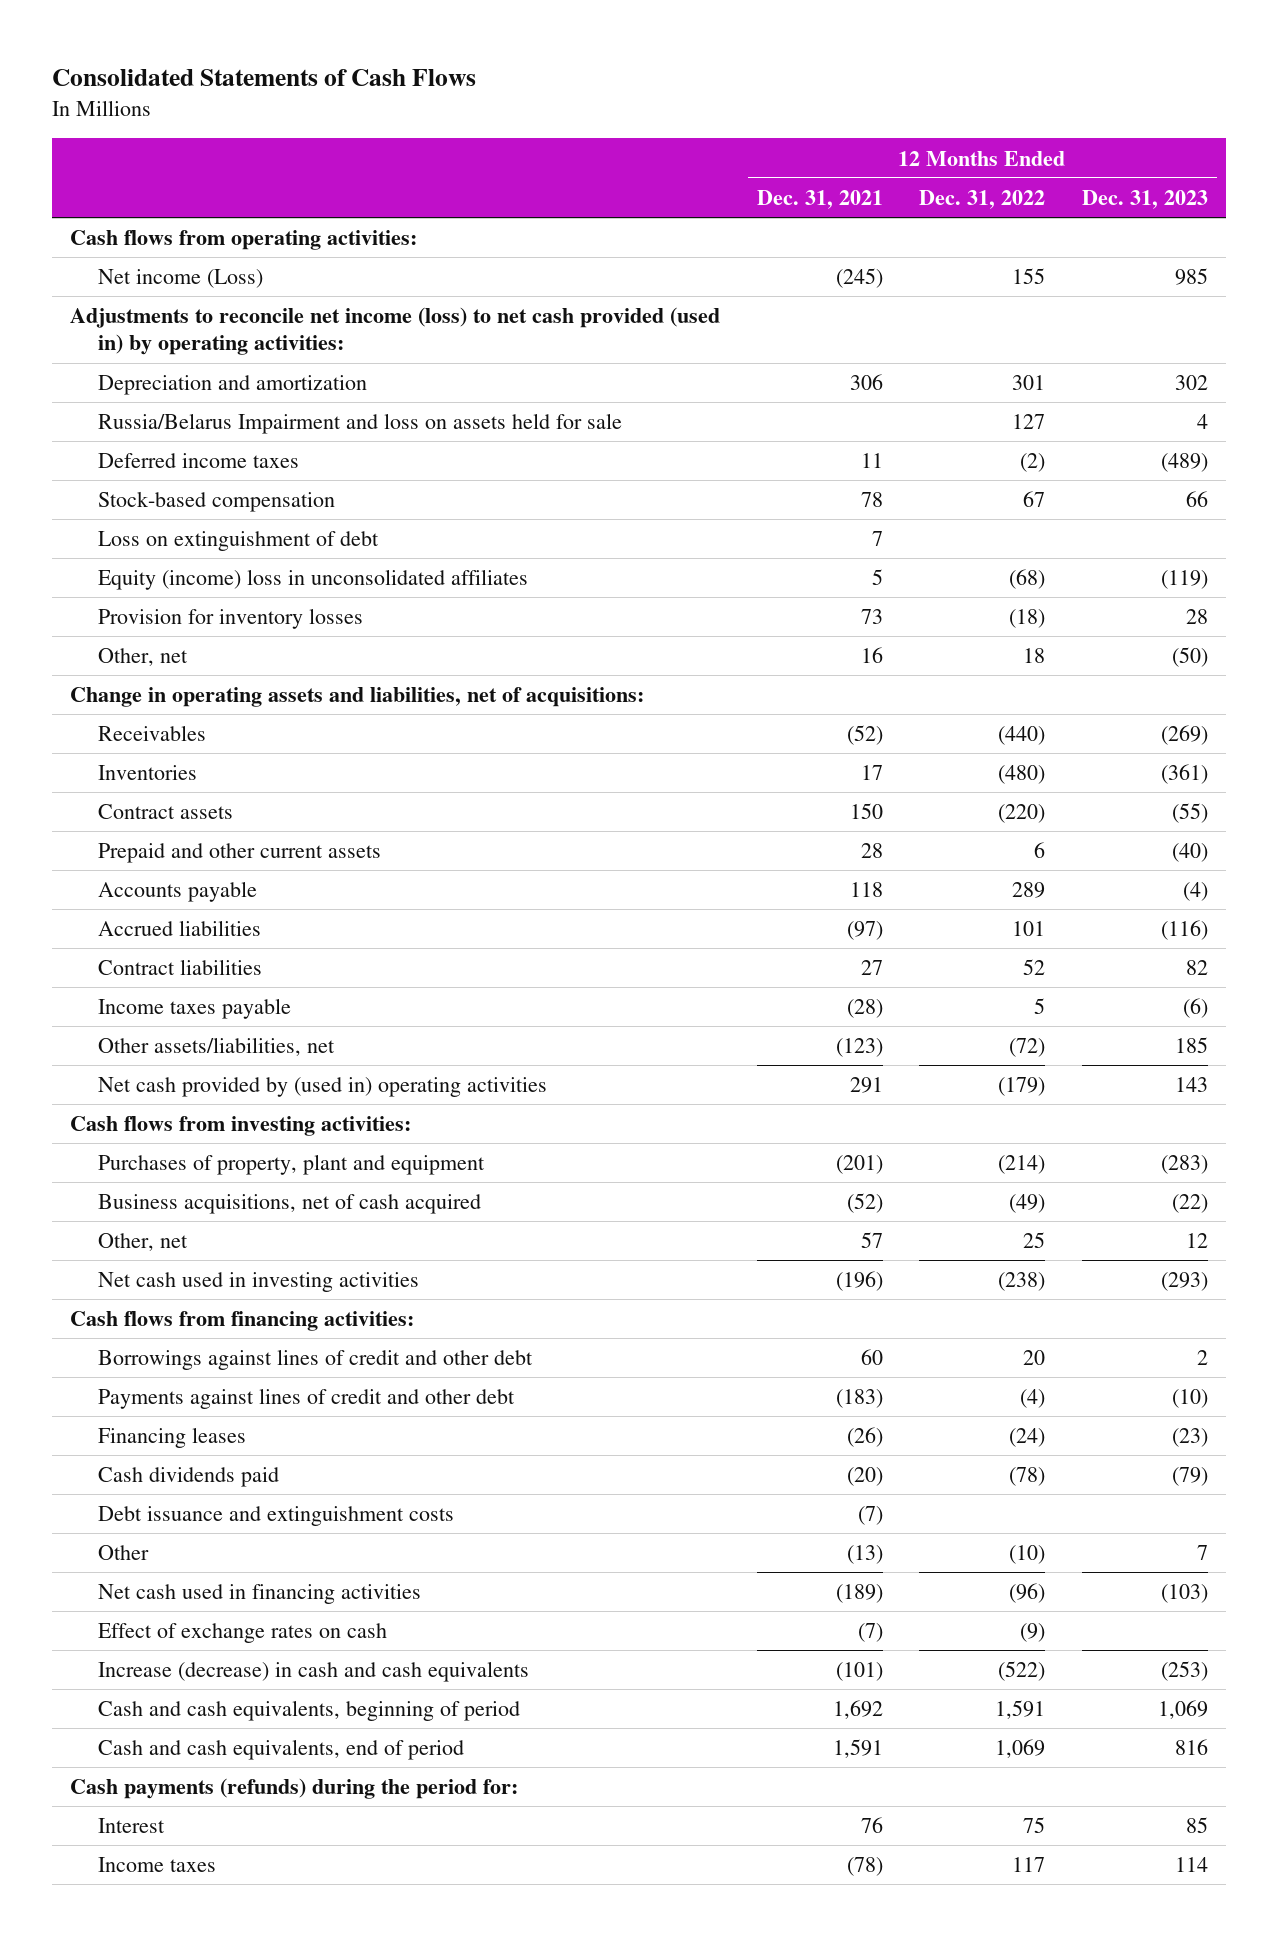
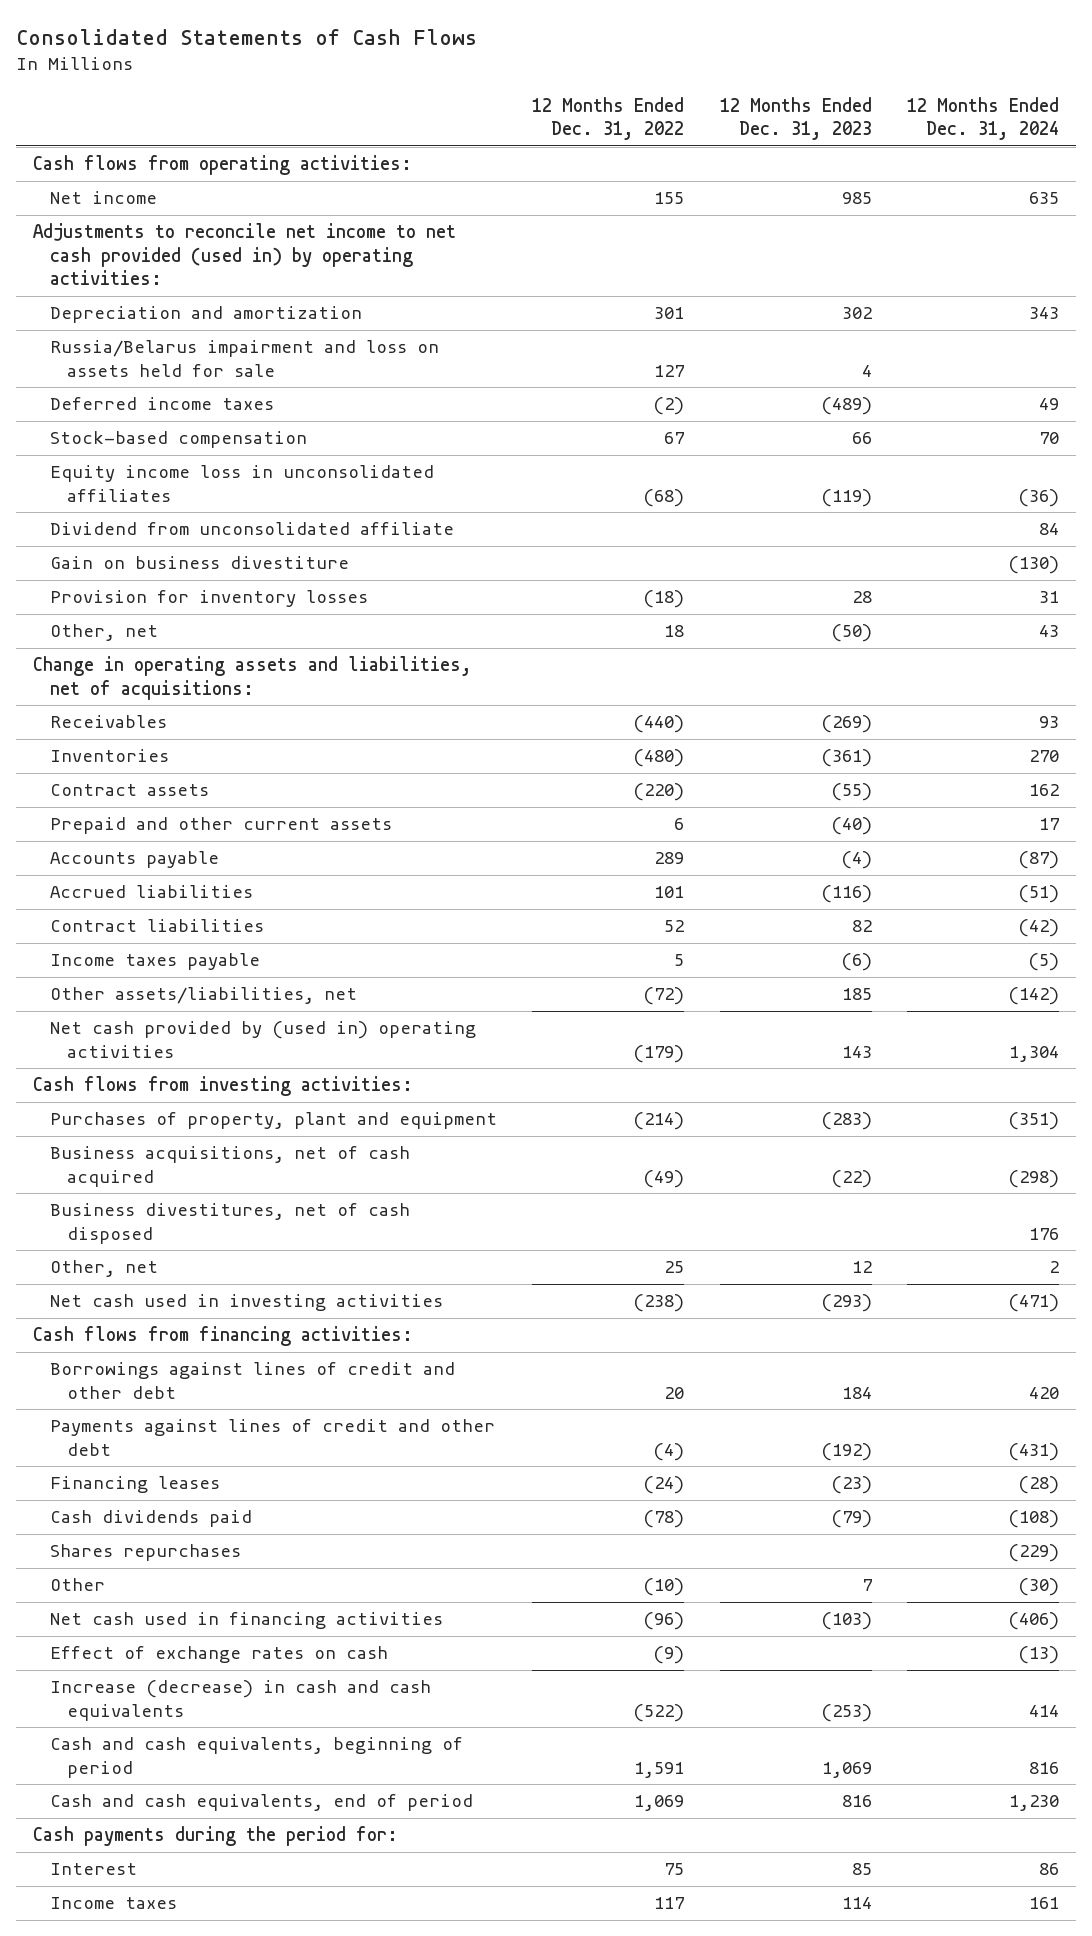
[756,190,883,210] Dec. 31, 2021 -> none
none -> [906,96,1059,140] 12 Months Ended Dec. 31, 2024
[98,269,264,289] Net income (Loss) -> [50,191,158,205] Net income
[70,307,721,356] Adjustments to reconcile net income (loss) to net cash provided (used in) by operating activities: -> [33,223,457,285] Adjustments to reconcile net income to net cash provided (used in) by operating activities:
[98,413,623,435] Russia/Belarus Impairment and loss on assets held for sale -> [50,340,440,377] Russia/Belarus impairment and loss on assets held for sale
[98,531,380,552] Loss on extinguishment of debt -> none
[98,569,529,591] Equity (income) loss in unconsolidated affiliates -> [50,465,435,502] Equity income loss in unconsolidated affiliates
none -> [50,522,455,536] Dividend from unconsolidated affiliate
none -> [50,556,350,570] Gain on business divestiture
none -> [50,1203,411,1244] Business divestitures, net of cash disposed
[1197,1350,1209,1366] 2 -> [841,1386,872,1399] 184
[1172,1389,1209,1409] (10) -> [820,1442,872,1461] (192)
[98,1506,455,1527] Debt issuance and extinguishment costs -> none
none -> [50,1544,242,1562] Shares repurchases
[70,1778,519,1800] Cash payments (refunds) during the period for: -> [33,1826,399,1847] Cash payments during the period for:

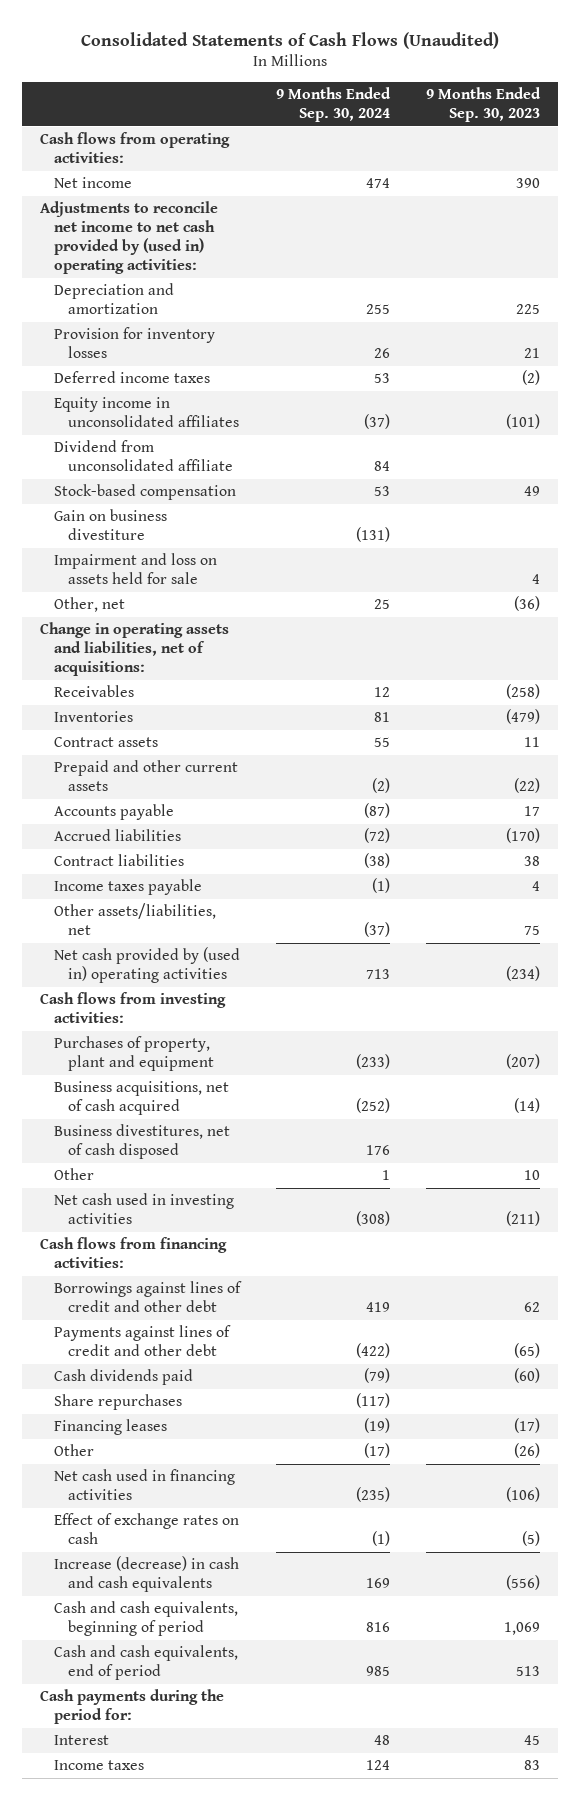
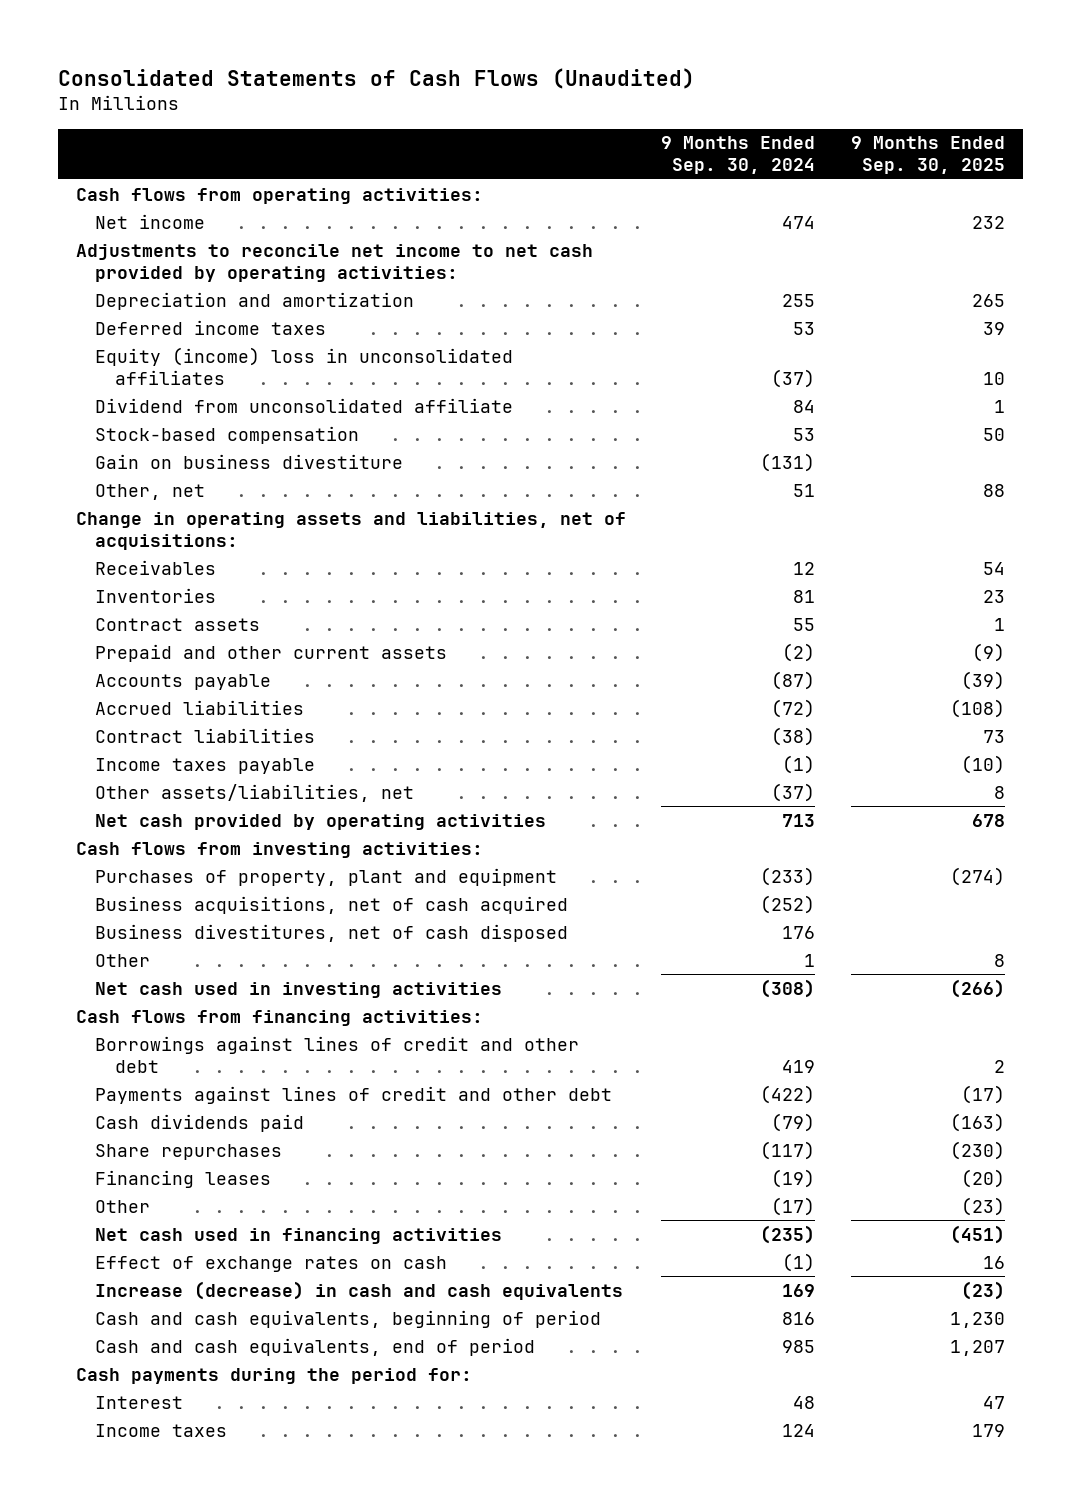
[425,87,541,123] 9 Months Ended Sep. 30, 2023 -> none
none -> [851,136,1006,175] 9 Months Ended Sep. 30, 2025
[39,201,218,274] Adjustments to reconcile net income to net cash provided by (used in) operating activities: -> [75,243,593,282] Adjustments to reconcile net income to net cash provided by operating activities:
[53,327,215,359] Provision for inventory losses -> none
[53,397,240,428] Equity income in unconsolidated affiliates -> [95,346,514,385] Equity (income) loss in unconsolidated affiliates
[53,553,217,585] Impairment and loss on assets held for sale -> none
[373,599,390,610] 25 -> [793,483,816,497] 51
[53,947,240,984] Net cash provided by (used in) operating activities -> [95,813,547,830] Net cash provided by operating activities

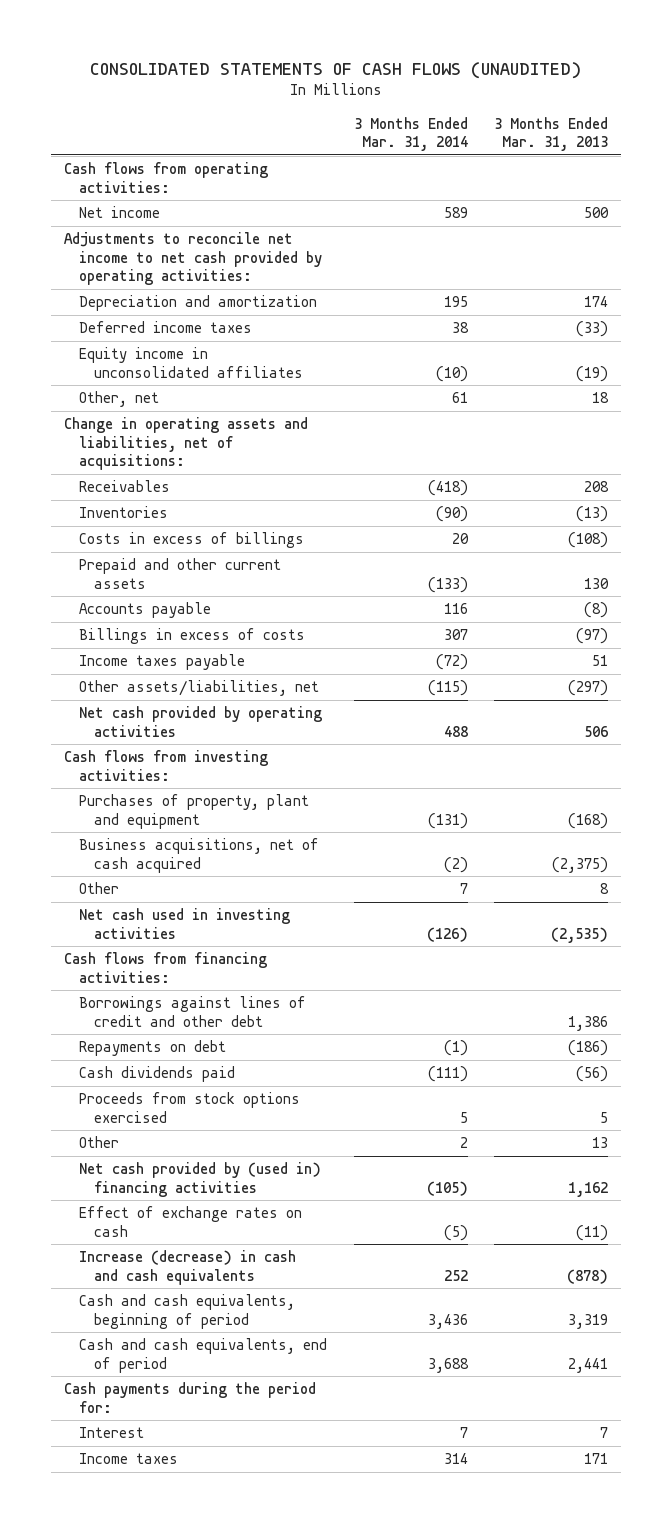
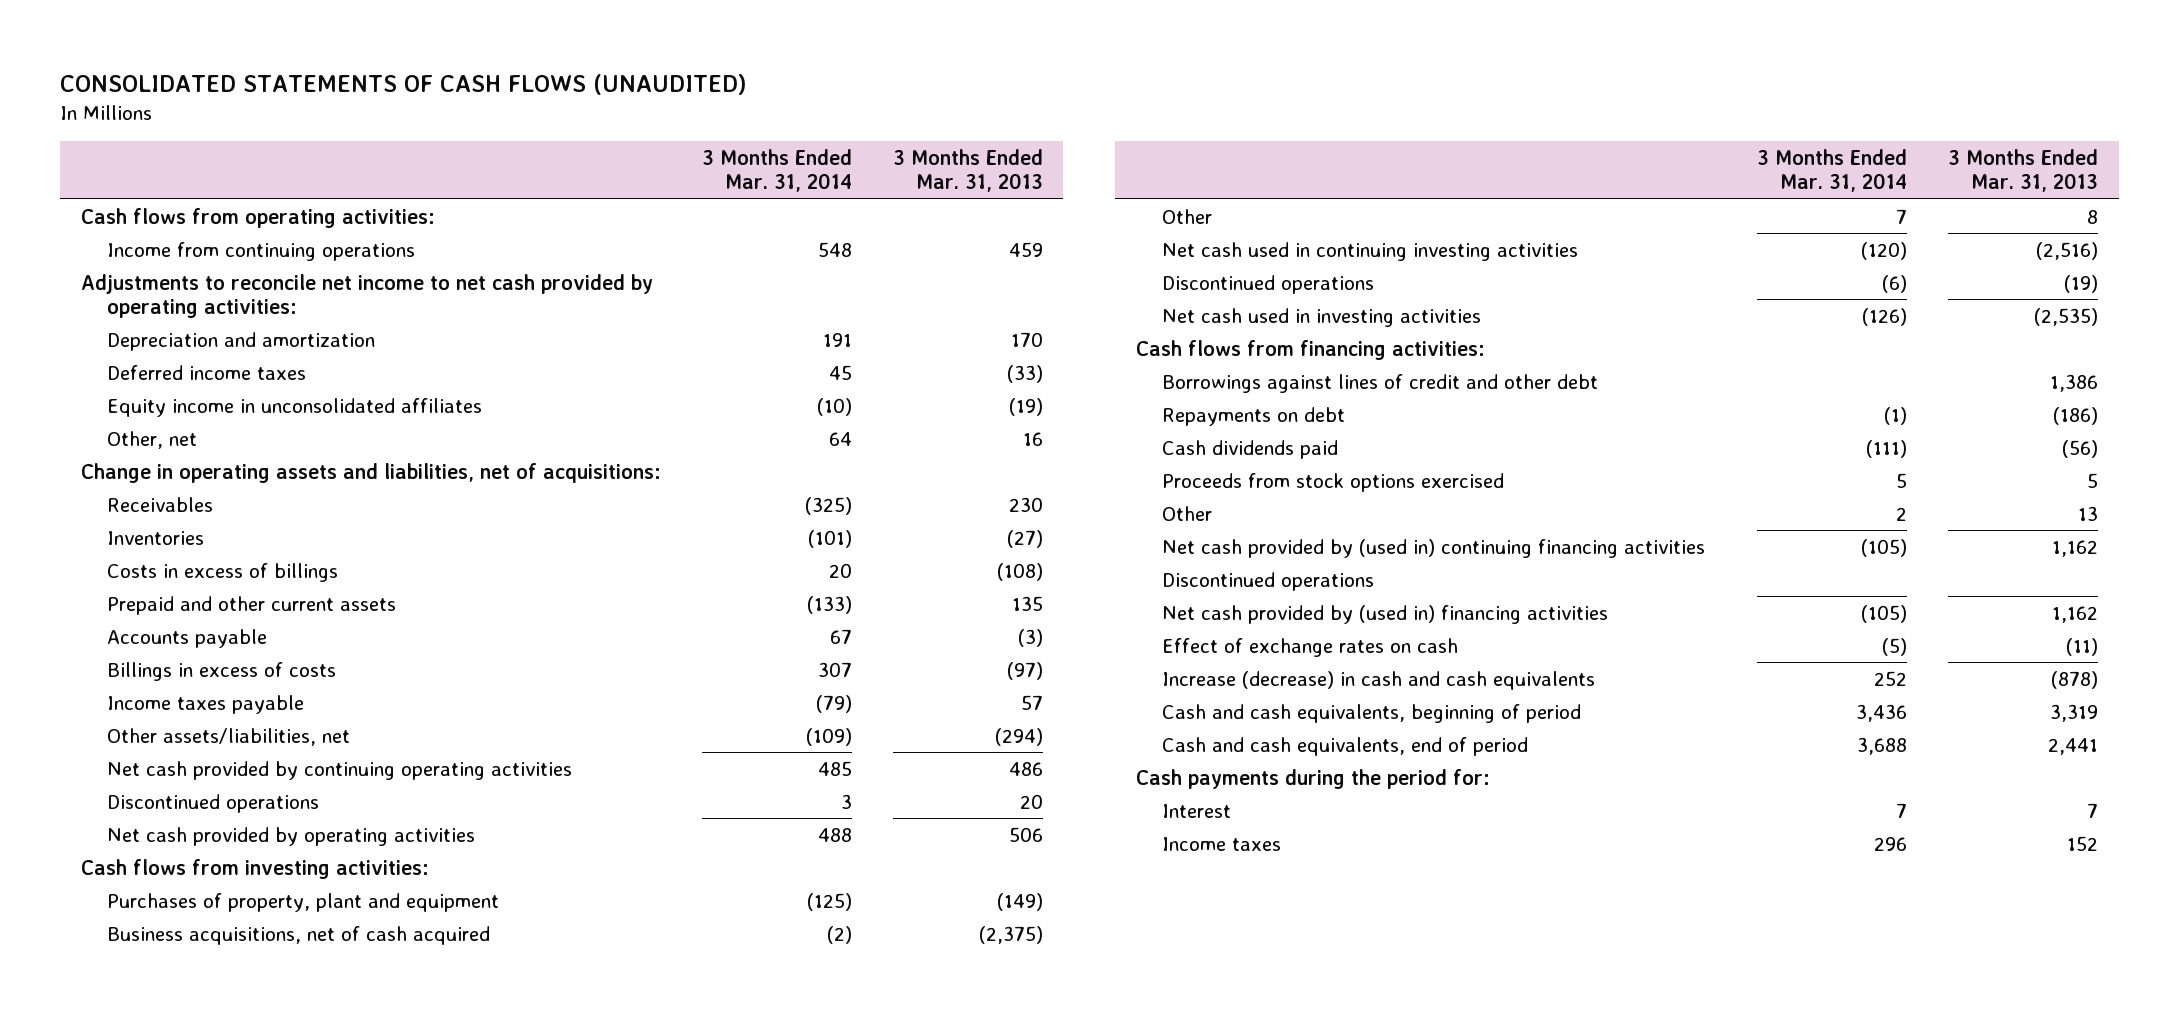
[79,206,161,219] Net income -> none
none -> [106,241,415,261] Income from continuing operations
[443,296,468,308] 195 -> [822,332,852,347] 191
[584,296,609,308] 174 -> [1010,331,1043,347] 170
[451,322,469,334] 38 -> [828,364,852,380] 45
[451,392,468,404] 61 -> [828,431,852,446] 64
[592,392,610,404] 18 -> [1022,431,1043,446] 16
[427,480,468,497] (418) -> [804,496,852,515] (325)
[584,481,610,493] 208 -> [1008,496,1043,512] 230
[435,506,468,523] (90) -> [807,529,852,548] (101)
[576,506,609,523] (13) -> [1006,529,1043,548] (27)
[584,577,610,589] 130 -> [1011,595,1043,611] 135
[443,603,468,615] 116 -> [829,628,852,644] 67
[584,602,609,619] (8) -> [1017,628,1043,647] (3)
[435,654,468,671] (72) -> [815,694,852,713] (79)
[592,655,609,667] 51 -> [1020,694,1043,710] 57
[427,680,468,697] (115) -> [805,727,852,746] (109)
[568,680,609,697] (297) -> [994,727,1043,746] (294)
none -> [106,760,572,780] Net cash provided by continuing operating activities
none -> [106,793,319,813] Discontinued operations
[427,812,468,829] (131) -> [806,892,852,911] (125)
[568,812,609,829] (168) -> [996,892,1043,911] (149)
none -> [1162,241,1579,261] Net cash used in continuing investing activities
none -> [1162,274,1375,294] Discontinued operations
none -> [1162,538,1706,558] Net cash provided by (used in) continuing financing activities
none -> [1162,571,1375,591] Discontinued operations
[443,1453,468,1465] 314 -> [1874,836,1908,851] 296
[584,1453,609,1465] 171 -> [2067,835,2099,851] 152

